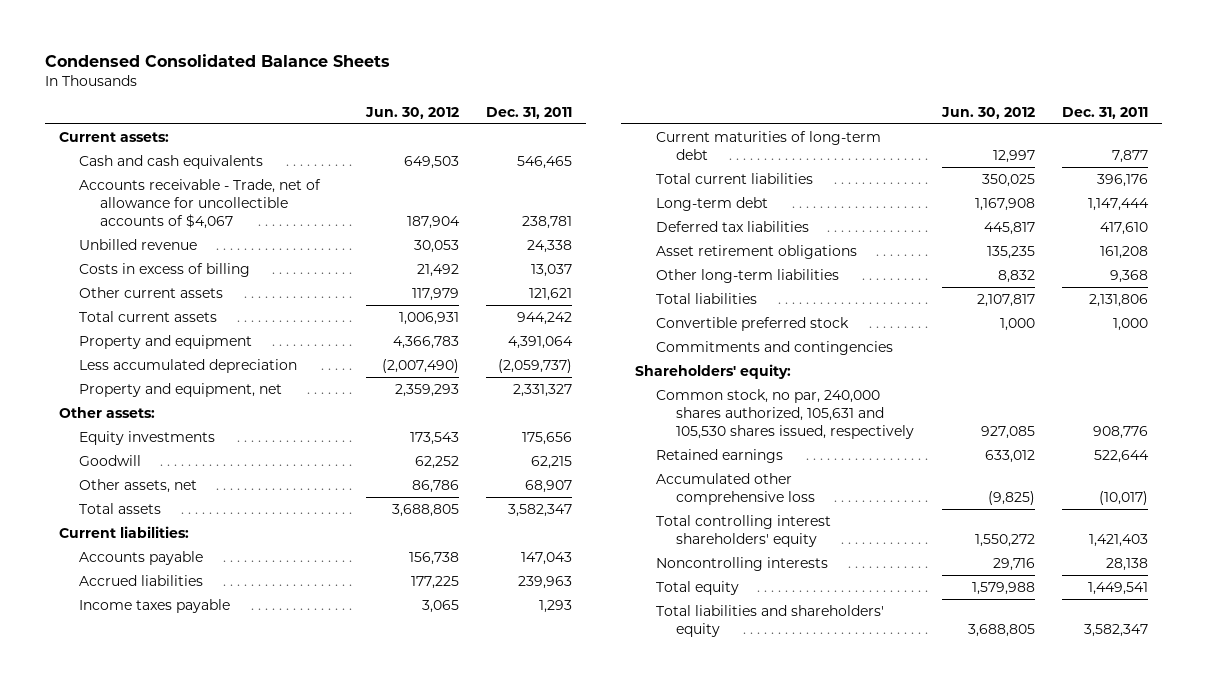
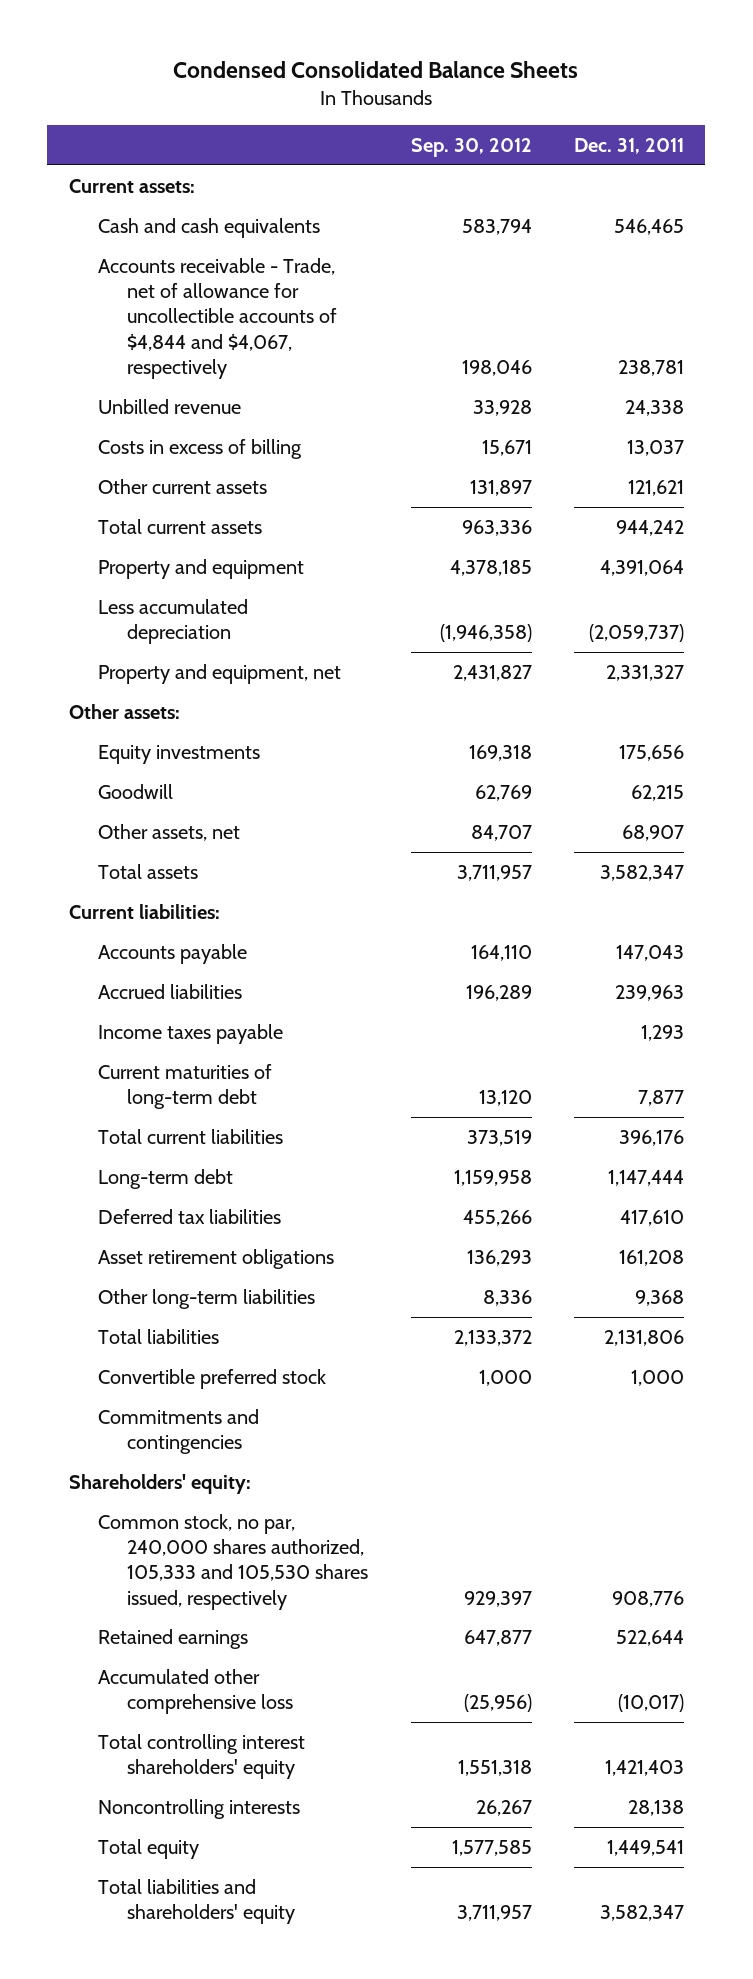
[364,106,459,119] Jun. 30, 2012 -> none
none -> [410,138,532,158] Sep. 30, 2012
[79,178,322,229] Accounts receivable - Trade, net of allowance for uncollectible accounts of $4,067 -> [98,257,338,379] Accounts receivable - Trade, net of allowance for uncollectible accounts of $4,844 and $4,067, respectively
[655,388,915,439] Common stock, no par, 240,000 shares authorized, 105,631 and 105,530 shares issued, respectively -> [98,1513,369,1610] Common stock, no par, 240,000 shares authorized, 105,333 and 105,530 shares issued, respectively

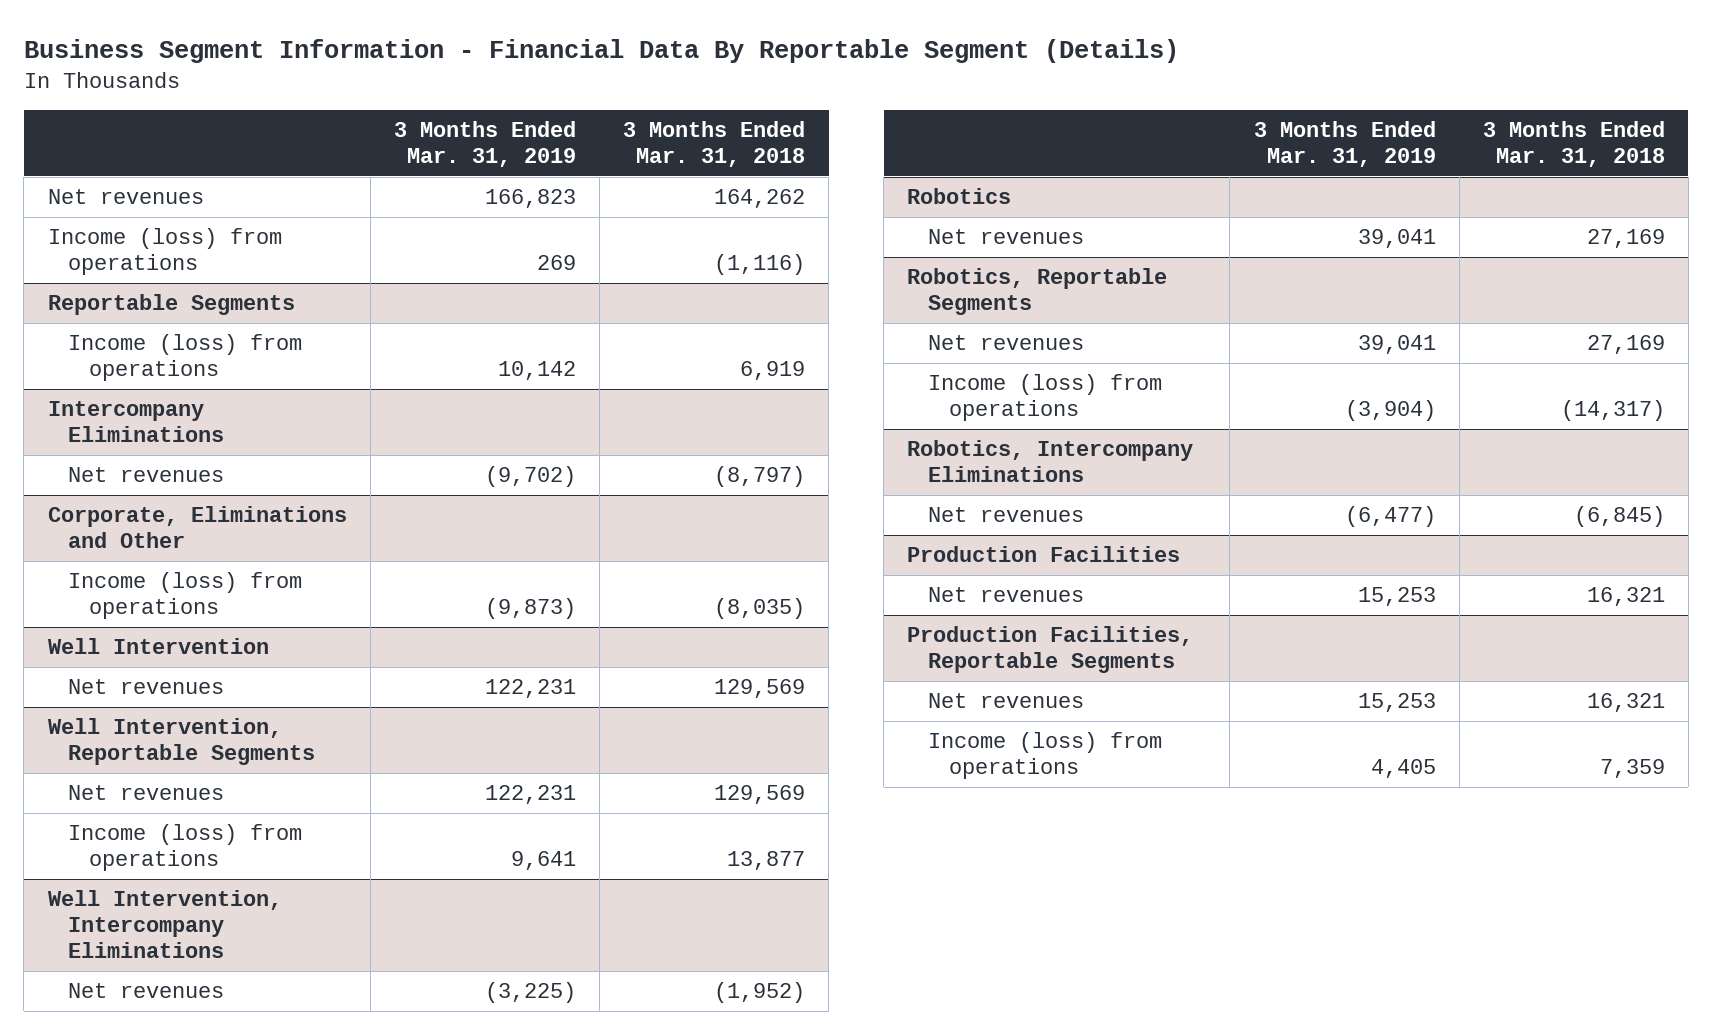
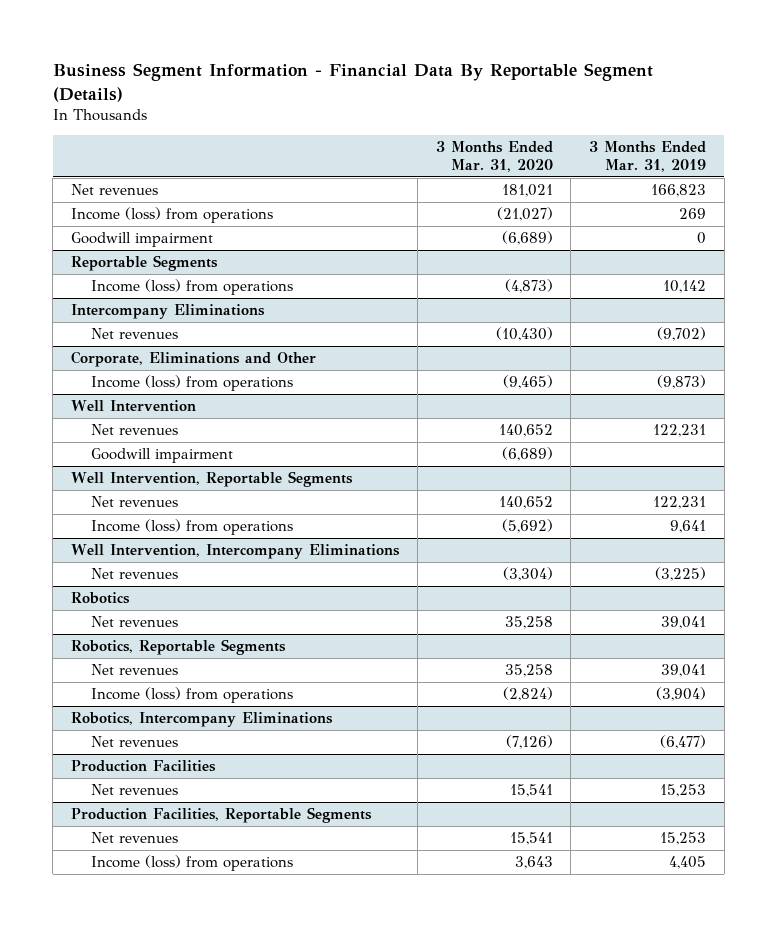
[623,121,806,167] 3 Months Ended Mar. 31, 2018 -> none
none -> [435,141,553,172] 3 Months Ended Mar. 31, 2020
none -> [71,232,214,248] Goodwill impairment
none -> [91,448,234,464] Goodwill impairment

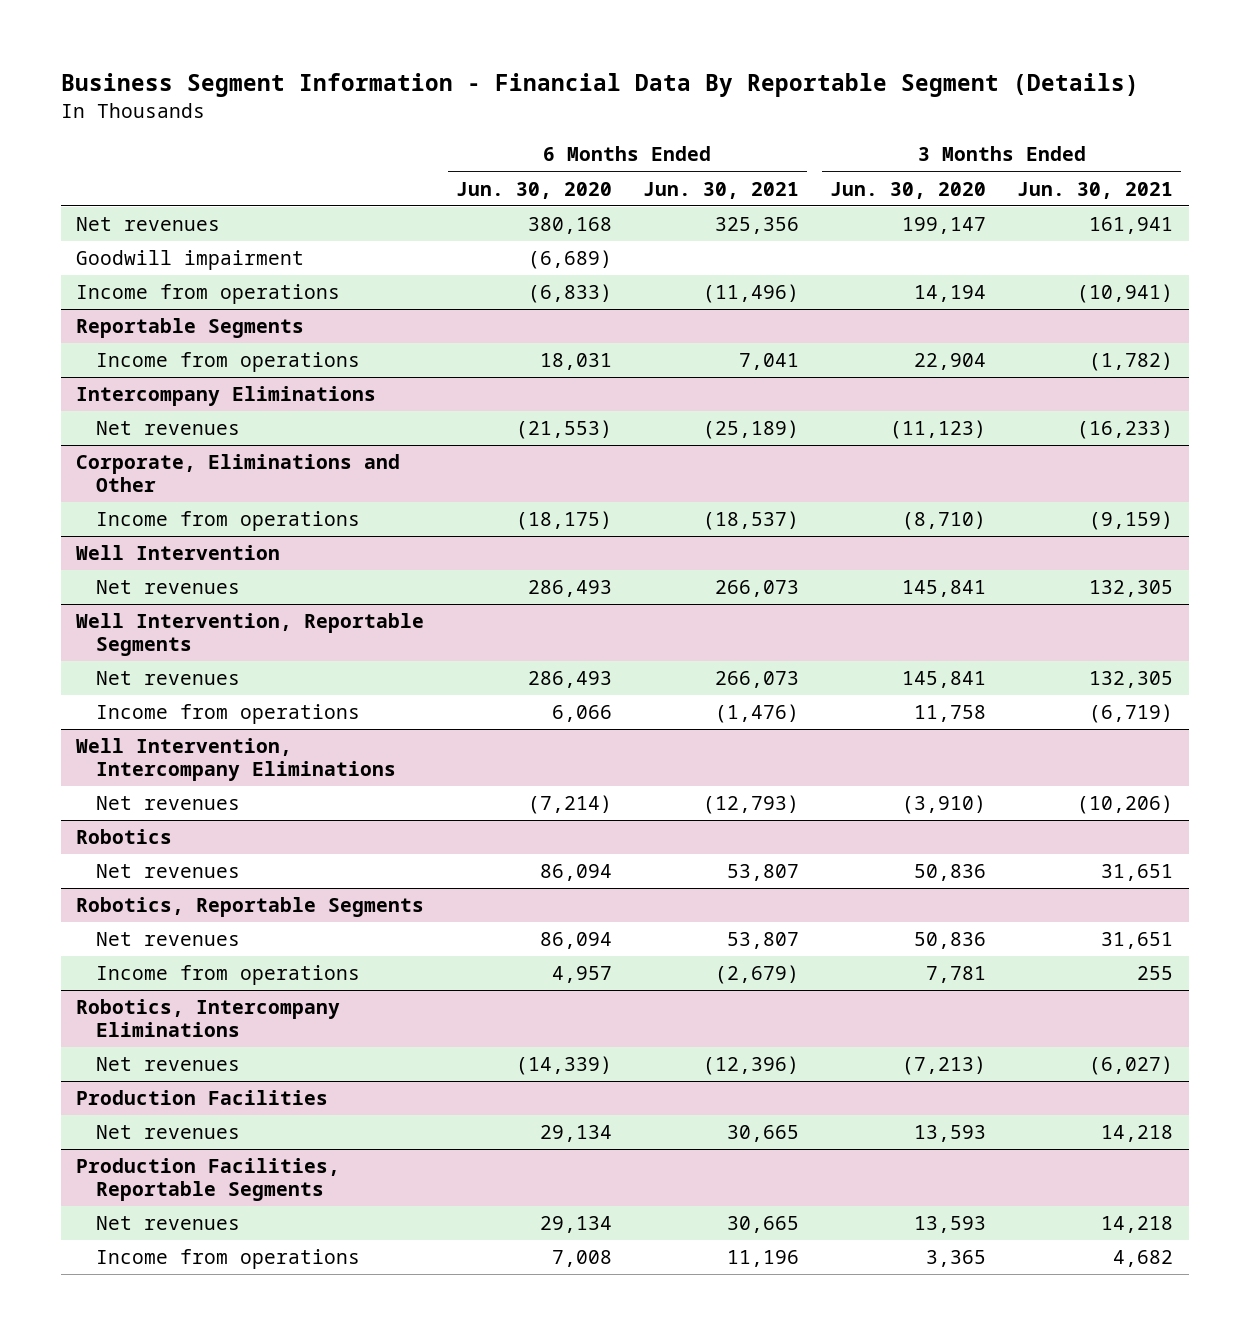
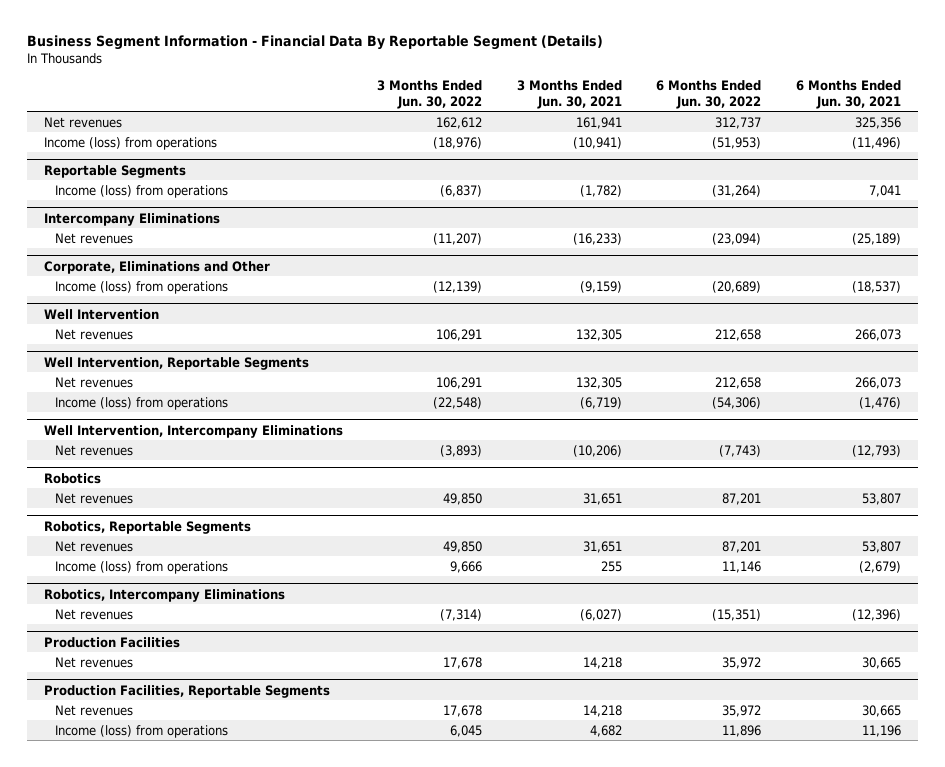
[455,181,612,199] Jun. 30, 2020 -> none
[830,181,987,199] Jun. 30, 2020 -> none
none -> [377,79,483,109] 3 Months Ended Jun. 30, 2022
none -> [656,79,762,109] 6 Months Ended Jun. 30, 2022
[76,250,305,271] Goodwill impairment -> none
[76,284,341,305] Income from operations -> [44,136,218,150] Income (loss) from operations
[96,352,361,373] Income from operations -> [55,184,229,198] Income (loss) from operations
[96,511,361,532] Income from operations -> [55,280,229,294] Income (loss) from operations
[96,704,361,725] Income from operations -> [55,396,229,410] Income (loss) from operations
[96,965,361,986] Income from operations -> [55,560,229,574] Income (loss) from operations
[96,1249,361,1270] Income from operations -> [55,724,229,738] Income (loss) from operations

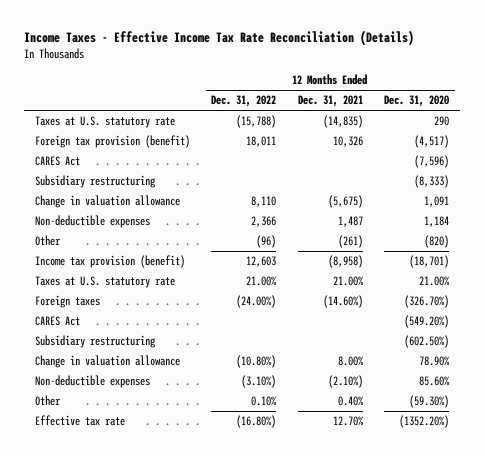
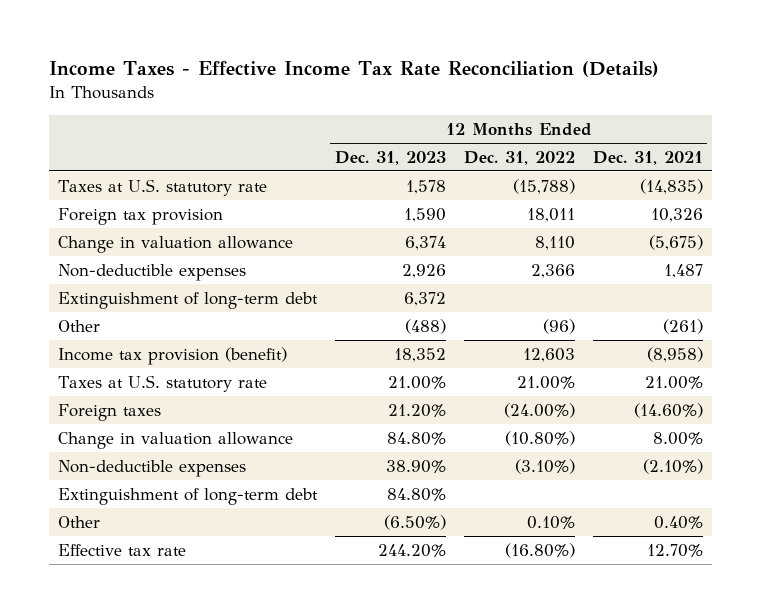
[384,95,450,108] Dec. 31, 2020 -> none
none -> [334,150,446,165] Dec. 31, 2023
[34,156,80,167] CARES Act -> none
[34,175,156,189] Subsidiary restructuring -> none
[34,135,190,149] Foreign tax provision (benefit) -> [57,207,223,225] Foreign tax provision
none -> [57,291,318,309] Extinguishment of long-term debt
[34,316,80,327] CARES Act -> none
[34,335,156,349] Subsidiary restructuring -> none
none -> [57,487,318,505] Extinguishment of long-term debt

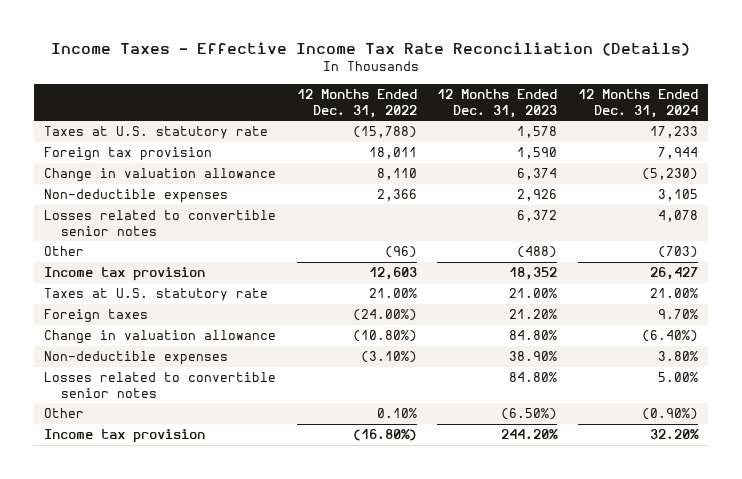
[592,150,703,165] Dec. 31, 2021 -> none
none -> [577,89,698,118] 12 Months Ended Dec. 31, 2024
[57,291,318,309] Extinguishment of long-term debt -> [44,210,277,236] Losses related to convertible senior notes
[57,346,287,365] Income tax provision (benefit) -> [44,267,206,282] Income tax provision
[57,487,318,505] Extinguishment of long-term debt -> [44,372,277,398] Losses related to convertible senior notes
[57,543,186,556] Effective tax rate -> [44,429,206,444] Income tax provision

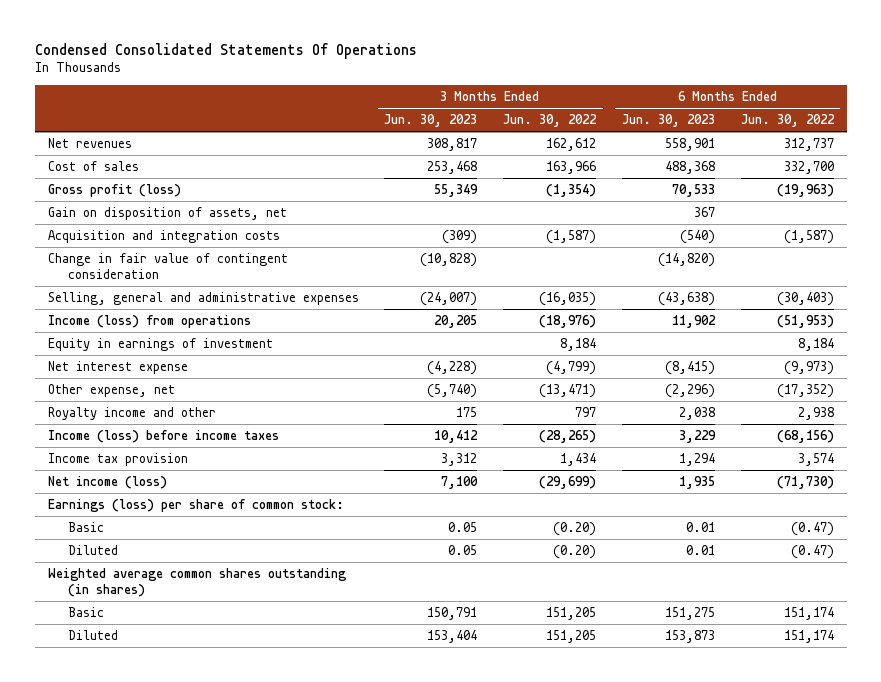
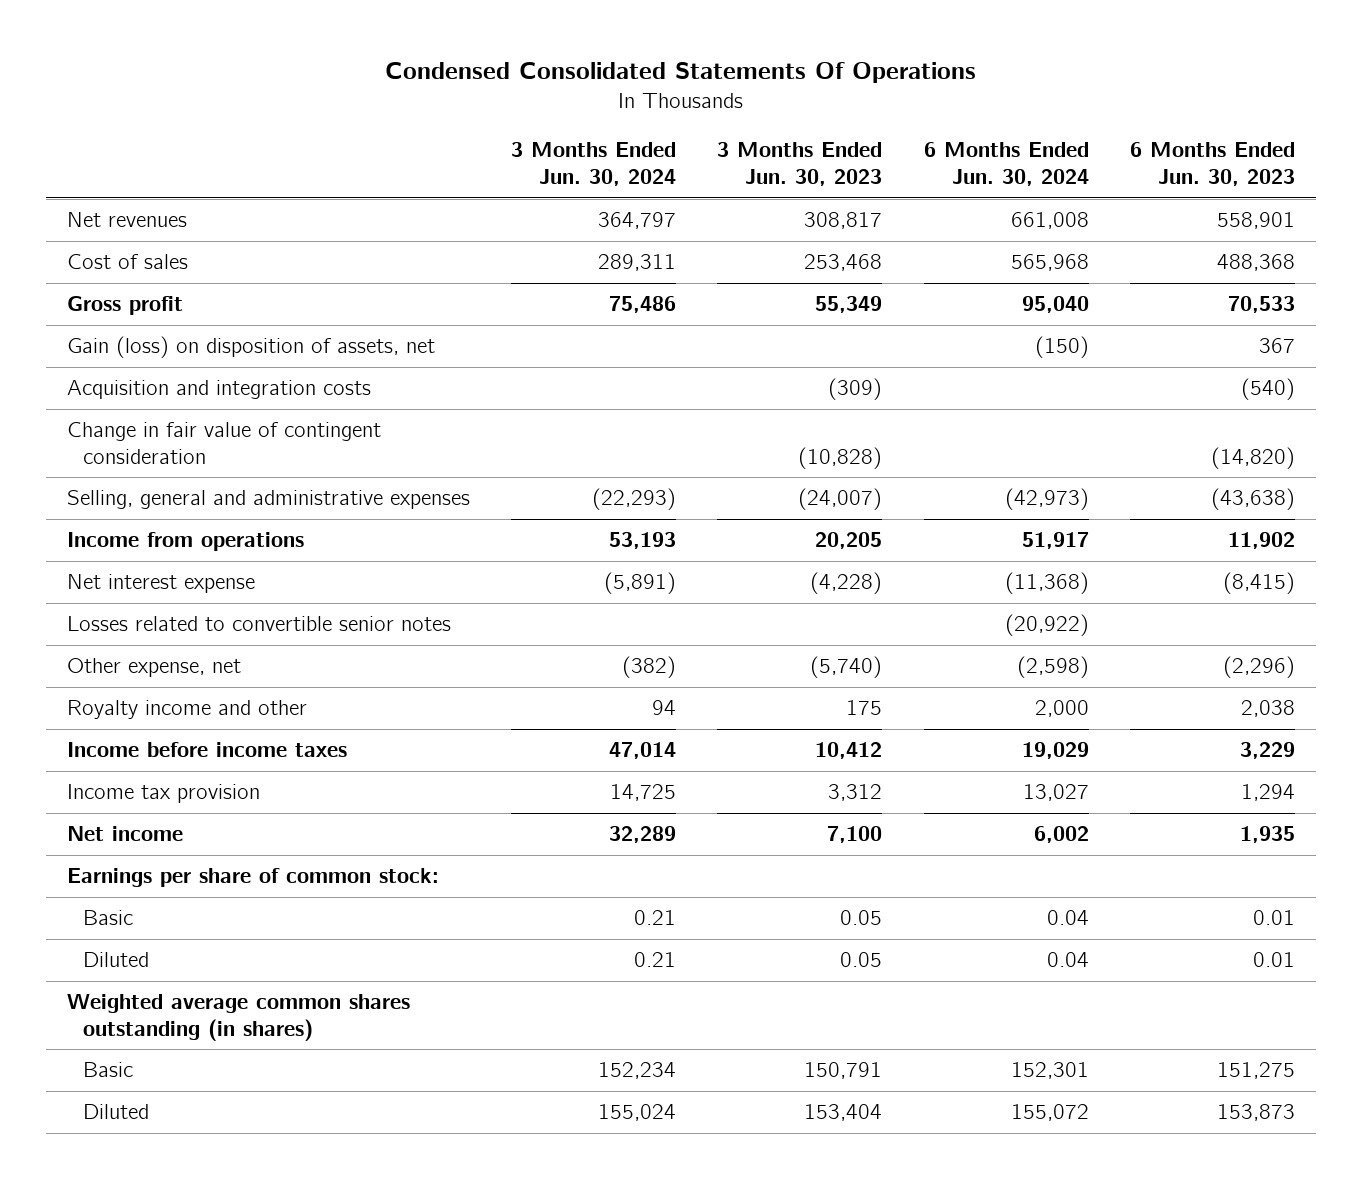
[503,114,598,128] Jun. 30, 2022 -> none
[740,114,835,128] Jun. 30, 2022 -> none
none -> [510,142,676,187] 3 Months Ended Jun. 30, 2024
none -> [923,142,1089,187] 6 Months Ended Jun. 30, 2024
[47,184,181,198] Gross profit (loss) -> [66,296,183,316] Gross profit
[47,207,287,221] Gain on disposition of assets, net -> [66,336,435,359] Gain (loss) on disposition of assets, net
[47,338,273,352] Equity in earnings of investment -> none
[47,315,251,329] Income (loss) from operations -> [66,532,304,552] Income from operations
none -> [66,616,451,632] Losses related to convertible senior notes
[47,430,279,444] Income (loss) before income taxes -> [66,742,347,758] Income before income taxes
[47,476,167,490] Net income (loss) -> [66,826,183,842] Net income
[47,499,344,513] Earnings (loss) per share of common stock: -> [66,868,439,888] Earnings per share of common stock:

